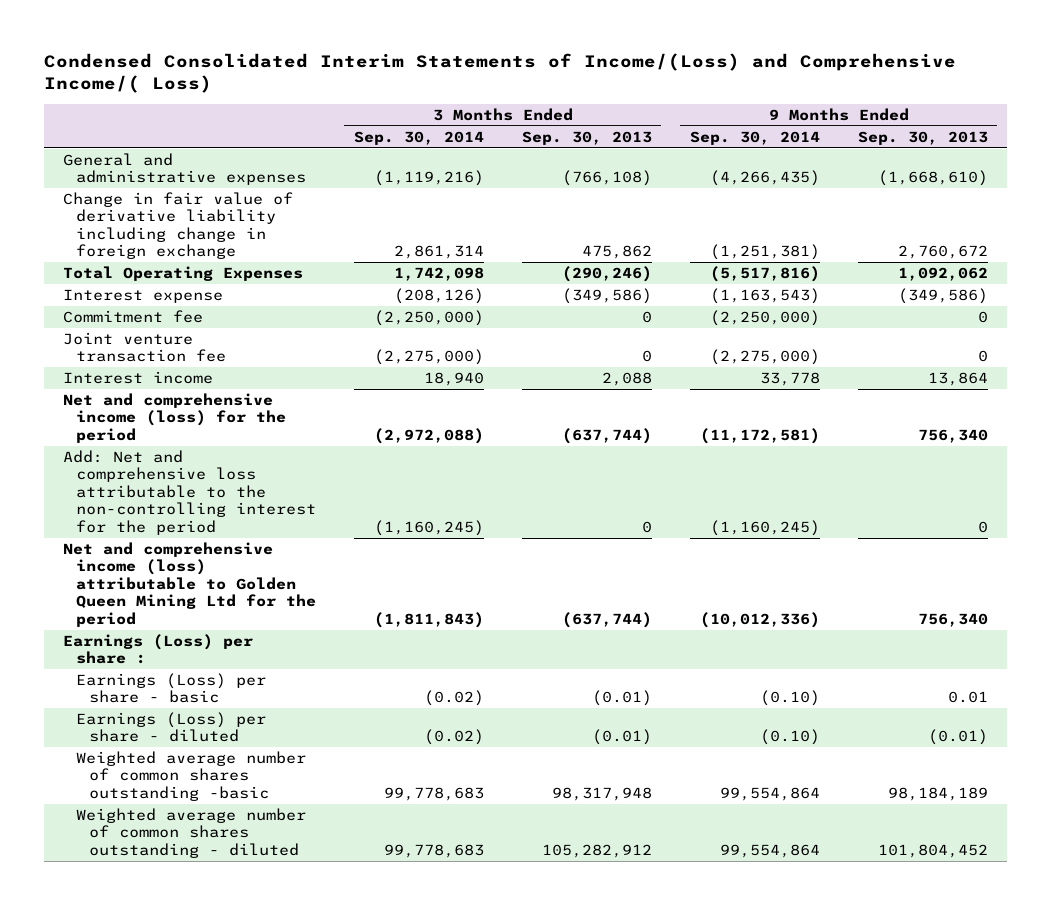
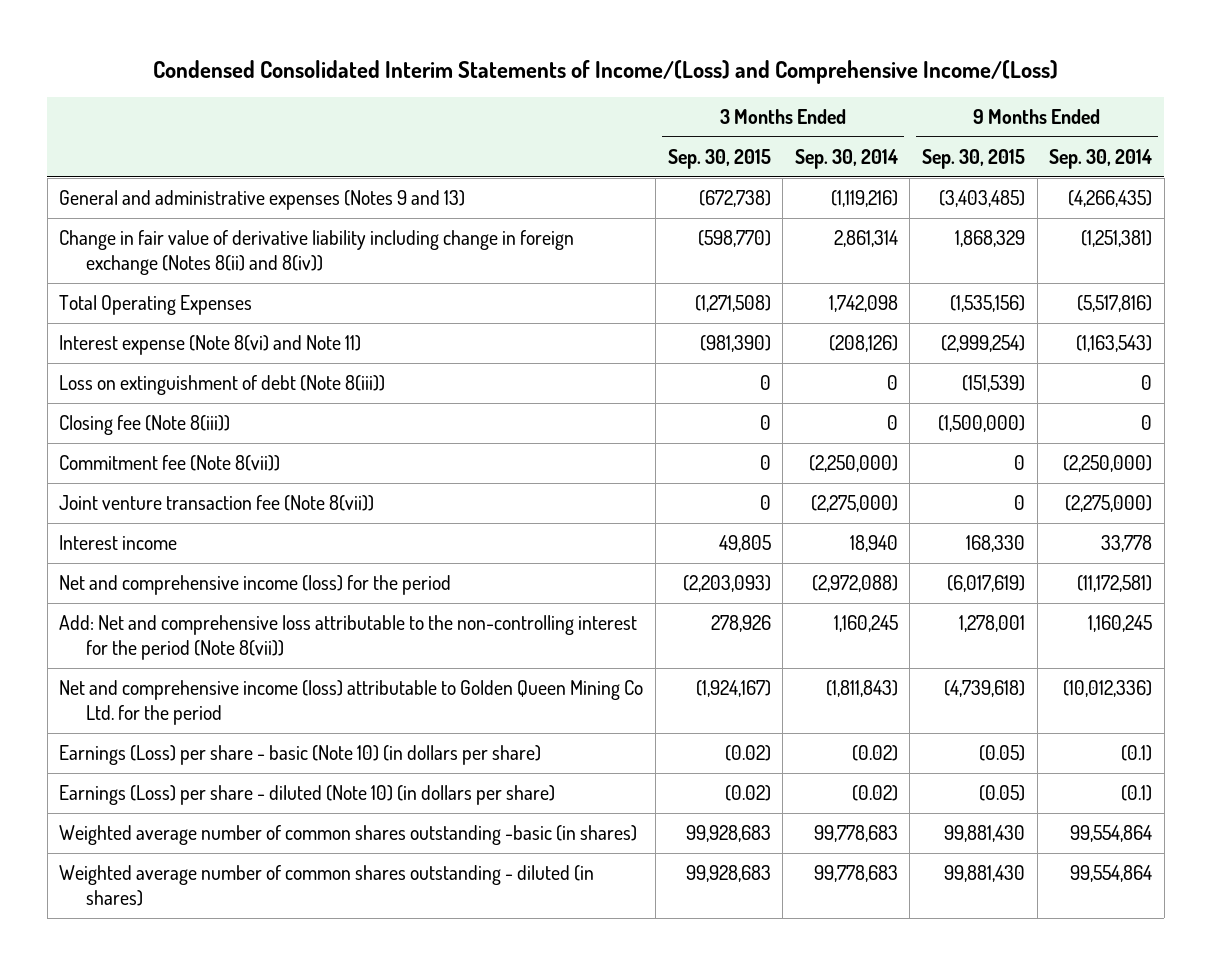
[43,52,956,94] Condensed Consolidated Interim Statements of Income/(Loss) and Comprehensive Income/( Loss) -> [152,59,1058,84] Condensed Consolidated Interim Statements of Income/(Loss) and Comprehensive Income/(Loss)
[521,130,652,145] Sep. 30, 2013 -> none
[857,130,988,145] Sep. 30, 2013 -> none
none -> [667,148,771,169] Sep. 30, 2015
none -> [922,148,1026,169] Sep. 30, 2015
[62,153,306,186] General and administrative expenses -> [59,190,466,211] General and administrative expenses (Notes 9 and 13)
[62,192,293,260] Change in fair value of derivative liability including change in foreign exchange -> [59,230,575,276] Change in fair value of derivative liability including change in foreign exchange (Notes 8(ii) and 8(iv))
[62,289,223,304] Interest expense -> [59,335,362,356] Interest expense (Note 8(vi) and Note 11)
none -> [59,375,386,396] Loss on extinguishment of debt (Note 8(iii))
none -> [59,415,231,436] Closing fee (Note 8(iii))
[62,310,203,324] Commitment fee -> [59,455,281,472] Commitment fee (Note 8(vii))
[62,332,226,363] Joint venture transaction fee -> [59,495,375,512] Joint venture transaction fee (Note 8(vii))
[62,634,253,665] Earnings (Loss) per share : -> none
[62,450,316,535] Add: Net and comprehensive loss attributable to the non-controlling interest for the period -> [59,615,638,661] Add: Net and comprehensive loss attributable to the non-controlling interest for the period (Note 8(vii))
[373,519,484,536] (1,160,245) -> [833,615,898,633] 1,160,245
[709,519,820,536] (1,160,245) -> [1088,615,1153,633] 1,160,245
[62,542,316,627] Net and comprehensive income (loss) attributable to Golden Queen Mining Ltd for the period -> [59,680,644,726] Net and comprehensive income (loss) attributable to Golden Queen Mining Co Ltd. for the period
[75,673,266,704] Earnings (Loss) per share - basic -> [59,745,542,766] Earnings (Loss) per share - basic (Note 10) (in dollars per share)
[759,690,820,707] (0.10) -> [1121,745,1153,762] (0.1)
[75,712,266,743] Earnings (Loss) per share - diluted -> [59,785,556,806] Earnings (Loss) per share - diluted (Note 10) (in dollars per share)
[759,729,820,746] (0.10) -> [1121,785,1153,802] (0.1)
[75,751,306,801] Weighted average number of common shares outstanding -basic -> [59,825,638,846] Weighted average number of common shares outstanding -basic (in shares)
[75,808,306,858] Weighted average number of common shares outstanding - diluted -> [59,865,595,907] Weighted average number of common shares outstanding - diluted (in shares)

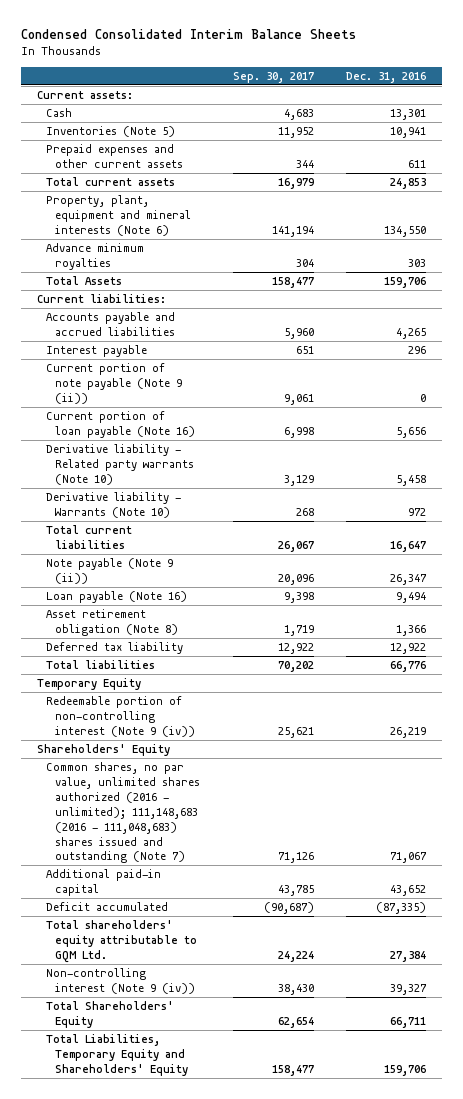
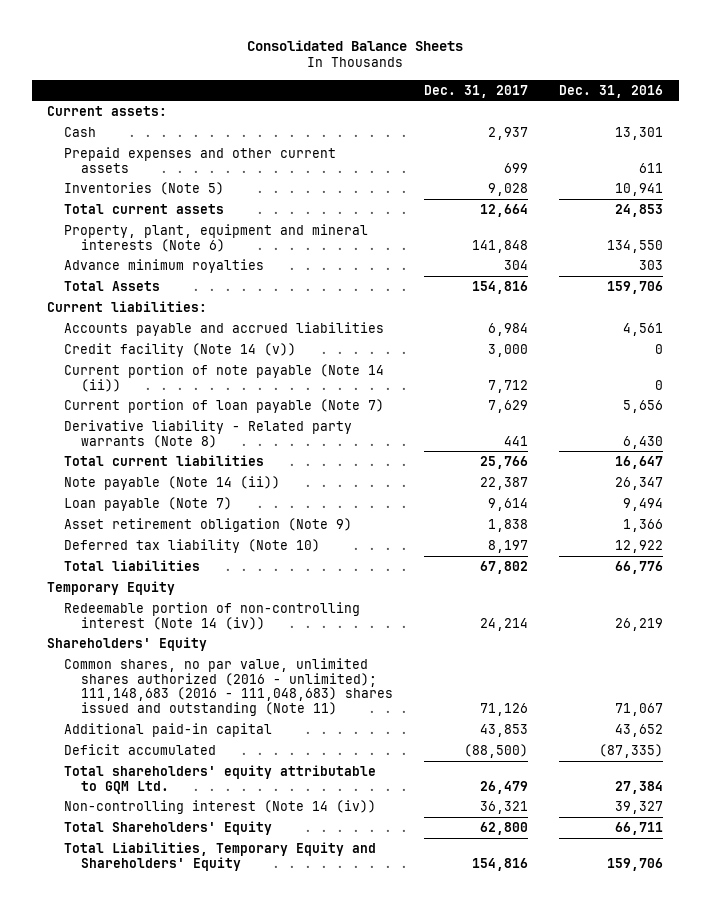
[21,29,357,40] Condensed Consolidated Interim Balance Sheets -> [247,39,464,51] Consolidated Balance Sheets
[232,71,314,83] Sep. 30, 2017 -> none
none -> [423,84,528,98] Dec. 31, 2017
[46,126,176,138] Inventories (Note 5) -> [64,181,225,195] Inventories (Note 5)
[46,345,148,358] Interest payable -> none
[46,492,182,518] Derivative liability - Warrants (Note 10) -> none
[396,327,427,339] 4,265 -> [622,322,663,336] 4,561
none -> [64,342,297,357] Credit facility (Note 14 (v))
[46,363,183,404] Current portion of note payable (Note 9 (ii)) -> [64,363,385,392] Current portion of note payable (Note 14 (ii))
[46,411,196,438] Current portion of loan payable (Note 16) -> [64,398,385,413] Current portion of loan payable (Note 7)
[46,444,195,485] Derivative liability - Related party warrants (Note 10) -> [64,419,353,448] Derivative liability - Related party warrants (Note 8)
[396,474,427,486] 5,458 -> [622,435,663,449] 6,430
[46,558,174,584] Note payable (Note 9 (ii)) -> [64,475,281,490] Note payable (Note 14 (ii))
[46,591,188,604] Loan payable (Note 16) -> [64,496,233,511] Loan payable (Note 7)
[46,609,179,636] Asset retirement obligation (Note 8) -> [64,517,353,532] Asset retirement obligation (Note 9)
[46,642,184,655] Deferred tax liability -> [64,538,321,553] Deferred tax liability (Note 10)
[46,696,196,737] Redeemable portion of non-controlling interest (Note 9 (iv)) -> [64,601,361,630] Redeemable portion of non-controlling interest (Note 14 (iv))
[46,762,201,864] Common shares, no par value, unlimited shares authorized (2016 - unlimited); 111,148,683 (2016 - 111,048,683) shares issued and outstanding (Note 7) -> [64,657,393,716] Common shares, no par value, unlimited shares authorized (2016 - unlimited); 111,148,683 (2016 - 111,048,683) shares issued and outstanding (Note 11)
[46,968,196,994] Non-controlling interest (Note 9 (iv)) -> [64,799,377,814] Non-controlling interest (Note 14 (iv))

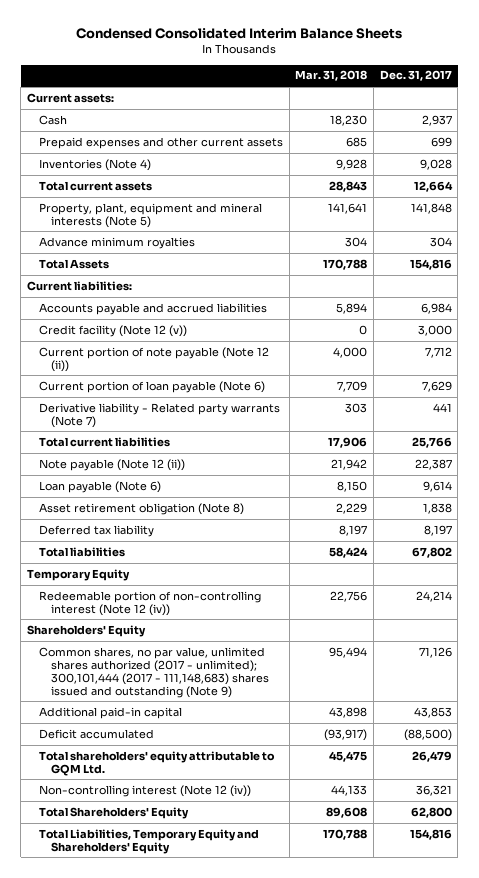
[247,39,464,51] Consolidated Balance Sheets -> [76,28,403,40] Condensed Consolidated Interim Balance Sheets
[558,84,663,98] Dec. 31, 2016 -> none
none -> [295,70,368,82] Mar. 31, 2018
[64,181,225,195] Inventories (Note 5) -> [39,158,152,171] Inventories (Note 4)
[64,223,369,252] Property, plant, equipment and mineral interests (Note 6) -> [39,202,263,228] Property, plant, equipment and mineral interests (Note 5)
[64,342,297,357] Credit facility (Note 14 (v)) -> [39,324,188,337] Credit facility (Note 12 (v))
[64,363,385,392] Current portion of note payable (Note 14 (ii)) -> [39,346,270,372] Current portion of note payable (Note 12 (ii))
[64,398,385,413] Current portion of loan payable (Note 7) -> [39,380,266,393] Current portion of loan payable (Note 6)
[64,419,353,448] Derivative liability - Related party warrants (Note 8) -> [39,402,281,428] Derivative liability - Related party warrants (Note 7)
[64,475,281,490] Note payable (Note 14 (ii)) -> [39,458,186,471] Note payable (Note 12 (ii))
[64,496,233,511] Loan payable (Note 7) -> [39,480,162,493] Loan payable (Note 6)
[64,517,353,532] Asset retirement obligation (Note 9) -> [39,502,245,515] Asset retirement obligation (Note 8)
[64,538,321,553] Deferred tax liability (Note 10) -> [39,524,155,537] Deferred tax liability
[64,601,361,630] Redeemable portion of non-controlling interest (Note 14 (iv)) -> [39,590,262,616] Redeemable portion of non-controlling interest (Note 12 (iv))
[64,657,393,716] Common shares, no par value, unlimited shares authorized (2016 - unlimited); 111,148,683 (2016 - 111,048,683) shares issued and outstanding (Note 11) -> [39,646,270,698] Common shares, no par value, unlimited shares authorized (2017 - unlimited); 300,101,444 (2017 - 111,148,683) shares issued and outstanding (Note 9)
[64,799,377,814] Non-controlling interest (Note 14 (iv)) -> [39,784,252,797] Non-controlling interest (Note 12 (iv))

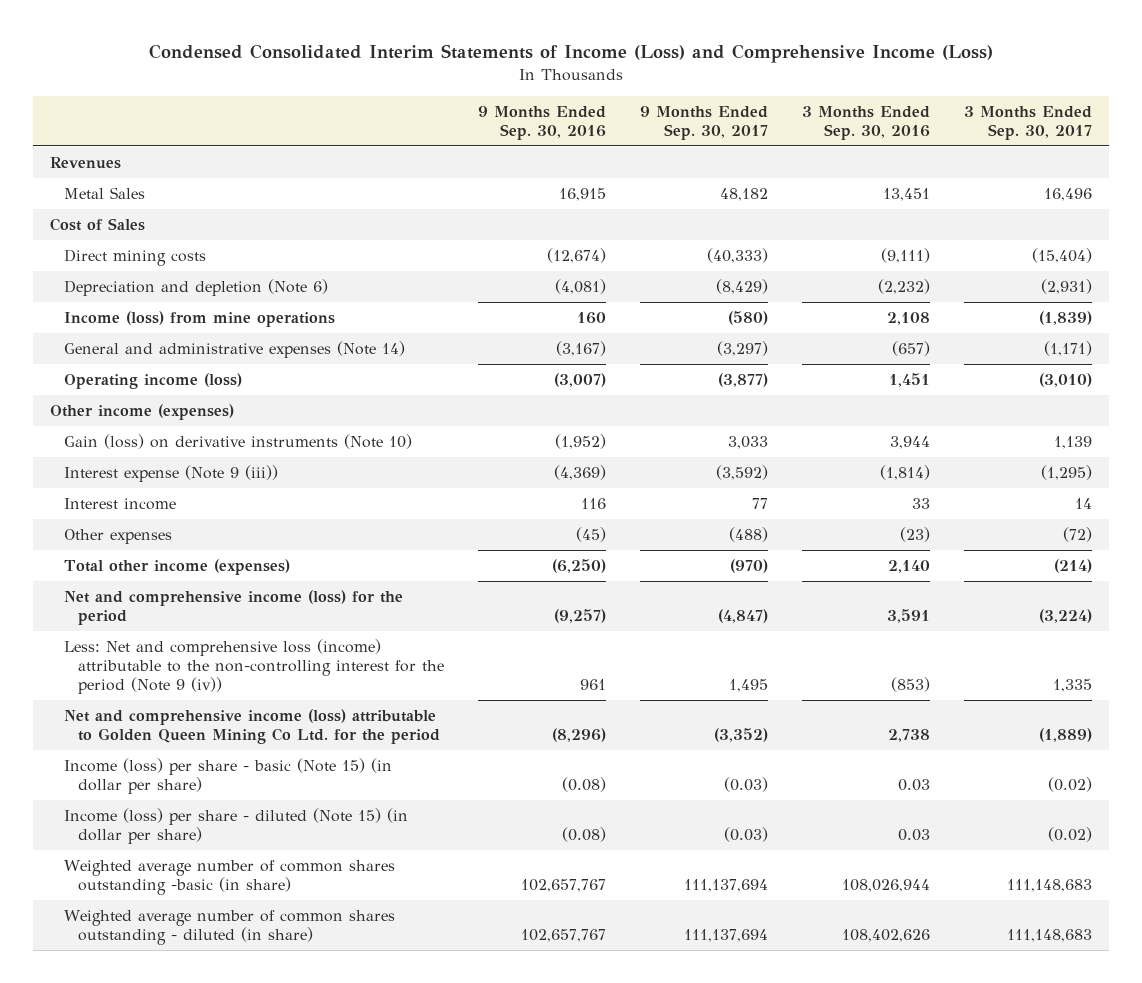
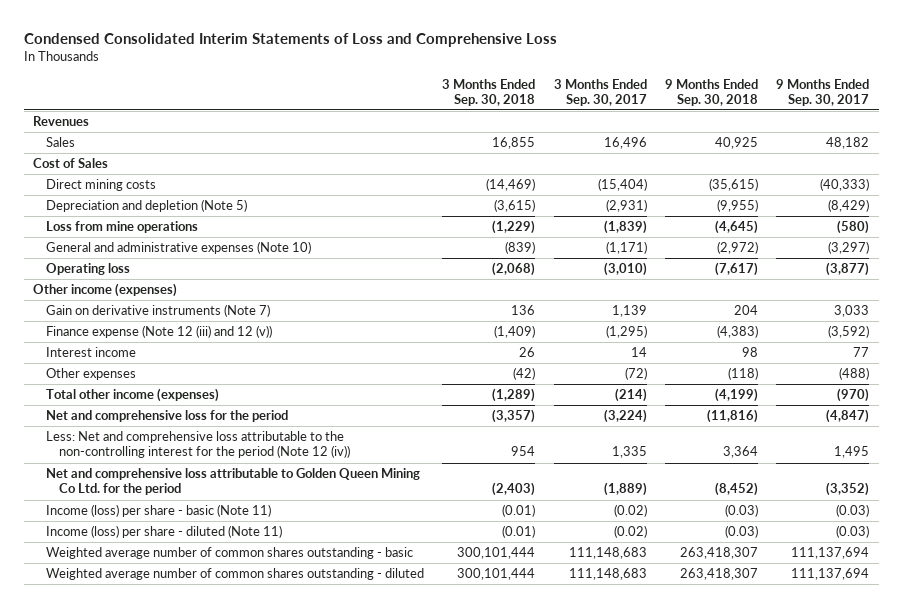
[149,44,994,64] Condensed Consolidated Interim Statements of Income (Loss) and Comprehensive Income (Loss) -> [24,32,558,47] Condensed Consolidated Interim Statements of Loss and Comprehensive Loss
[478,105,607,141] 9 Months Ended Sep. 30, 2016 -> none
[802,105,931,141] 3 Months Ended Sep. 30, 2016 -> none
none -> [442,78,536,106] 3 Months Ended Sep. 30, 2018
none -> [665,78,759,106] 9 Months Ended Sep. 30, 2018
[64,186,146,199] Metal Sales -> [46,137,76,148] Sales
[64,278,329,296] Depreciation and depletion (Note 6) -> [46,199,248,213] Depreciation and depletion (Note 5)
[64,310,336,327] Income (loss) from mine operations -> [46,221,199,234] Loss from mine operations
[64,340,406,358] General and administrative expenses (Note 14) -> [46,241,312,255] General and administrative expenses (Note 10)
[64,372,243,389] Operating income (loss) -> [46,263,131,276] Operating loss
[64,433,413,449] Gain (loss) on derivative instruments (Note 10) -> [46,304,271,318] Gain on derivative instruments (Note 7)
[64,464,279,482] Interest expense (Note 9 (iii)) -> [46,325,273,339] Finance expense (Note 12 (iii) and 12 (v))
[64,589,404,626] Net and comprehensive income (loss) for the period -> [46,410,289,423] Net and comprehensive loss for the period
[64,638,445,695] Less: Net and comprehensive loss (income) attributable to the non-controlling interest for the period (Note 9 (iv)) -> [46,431,350,459] Less: Net and comprehensive loss attributable to the non-controlling interest for the period (Note 12 (iv))
[64,708,441,745] Net and comprehensive income (loss) attributable to Golden Queen Mining Co Ltd. for the period -> [46,468,421,496] Net and comprehensive loss attributable to Golden Queen Mining Co Ltd. for the period
[64,757,393,795] Income (loss) per share - basic (Note 15) (in dollar per share) -> [46,504,272,518] Income (loss) per share - basic (Note 11)
[64,807,409,845] Income (loss) per share - diluted (Note 15) (in dollar per share) -> [46,525,283,539] Income (loss) per share - diluted (Note 11)
[64,859,396,896] Weighted average number of common shares outstanding -basic (in share) -> [46,547,414,560] Weighted average number of common shares outstanding - basic
[64,909,396,946] Weighted average number of common shares outstanding - diluted (in share) -> [46,568,425,581] Weighted average number of common shares outstanding - diluted

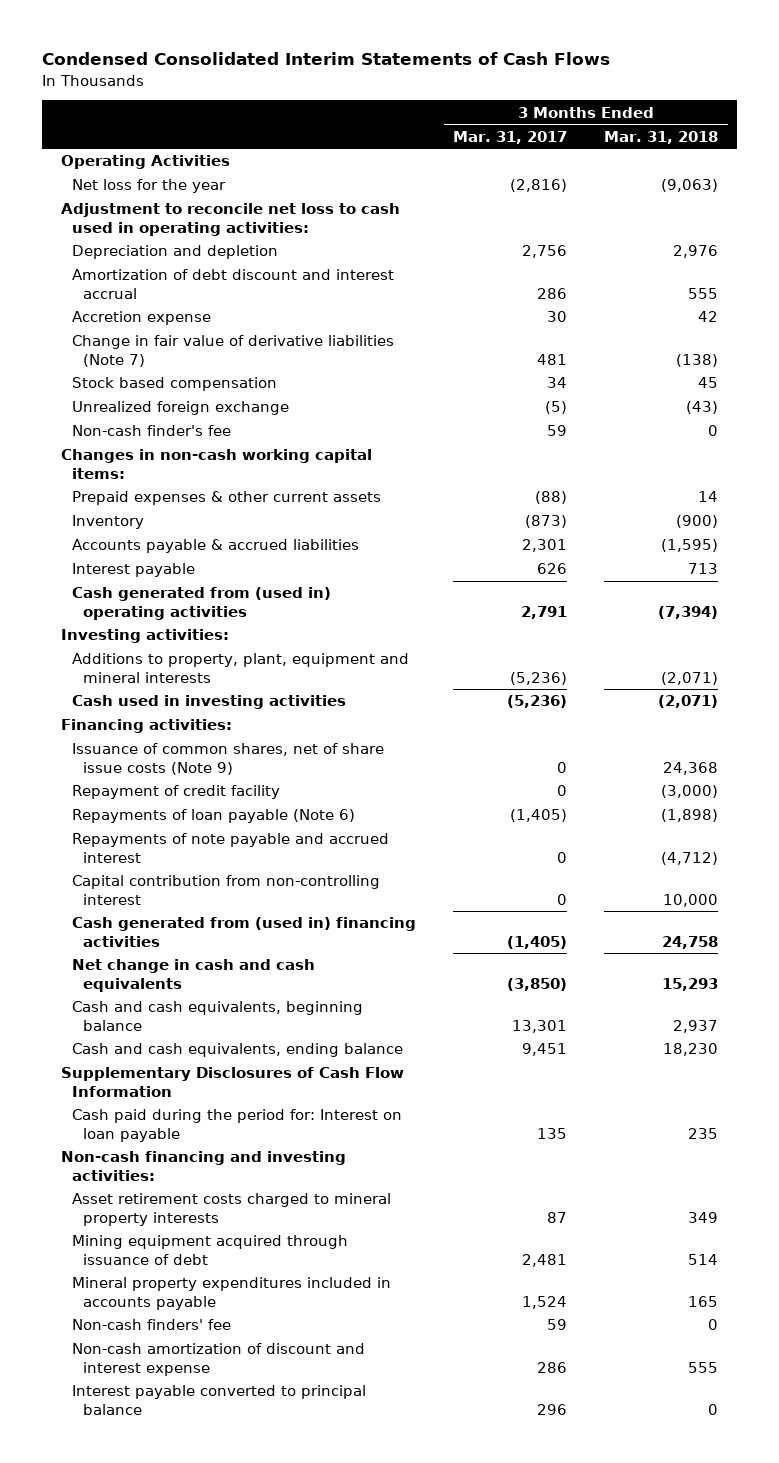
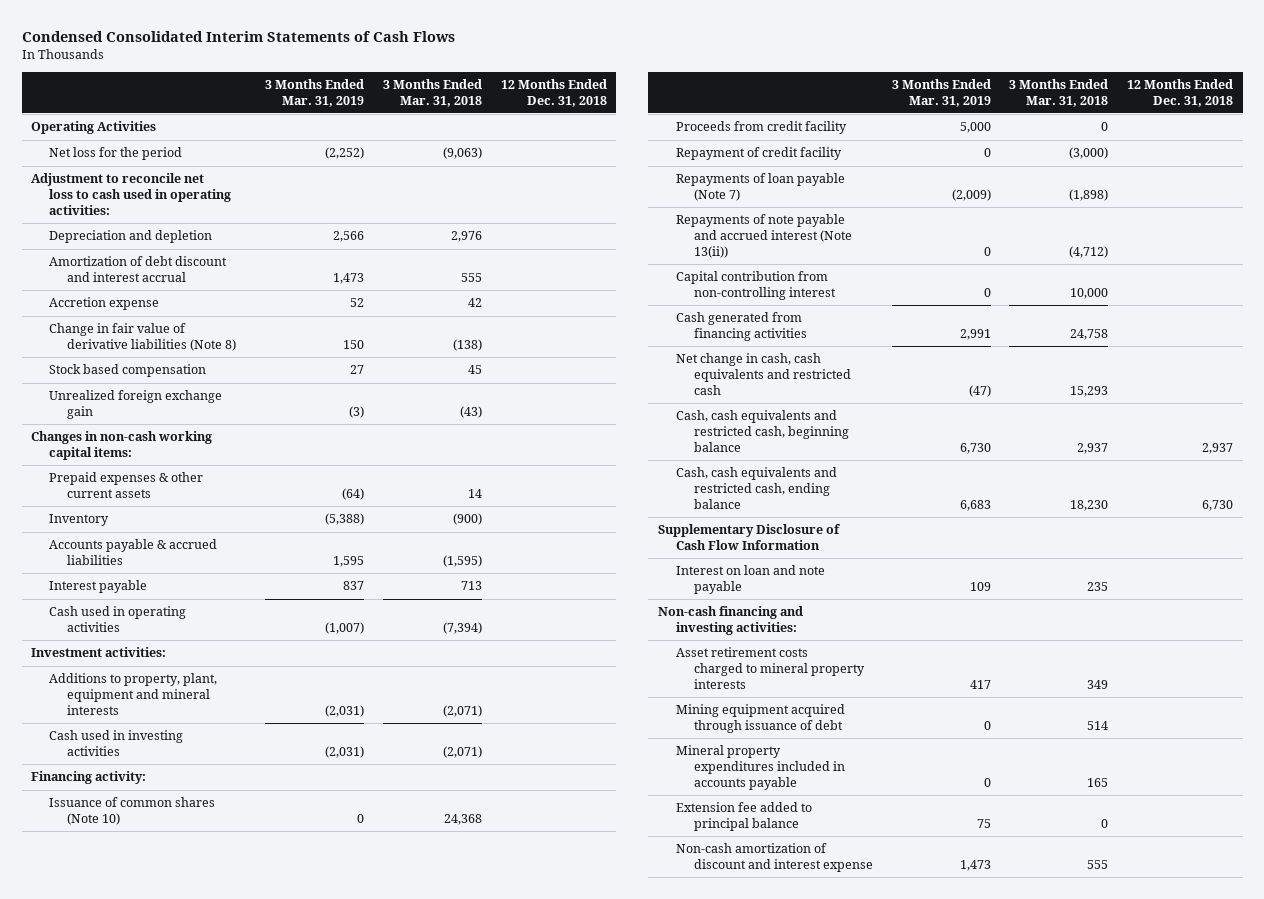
[453,130,568,144] Mar. 31, 2017 -> none
none -> [265,78,365,107] 3 Months Ended Mar. 31, 2019
none -> [500,78,607,107] 12 Months Ended Dec. 31, 2018
[72,179,227,194] Net loss for the year -> [49,147,183,161] Net loss for the period
[72,335,395,367] Change in fair value of derivative liabilities (Note 7) -> [49,323,237,352] Change in fair value of derivative liabilities (Note 8)
[72,425,232,437] Non-cash finder's fee -> none
[72,401,290,416] Unrealized foreign exchange -> [49,390,223,420] Unrealized foreign exchange gain
[72,587,332,620] Cash generated from (used in) operating activities -> [49,606,187,633] Cash used in operating activities
[60,629,229,644] Investing activities: -> [31,647,167,658] Investment activities:
[60,719,232,734] Financing activities: -> [31,771,147,785] Financing activity:
[72,743,385,775] Issuance of common shares, net of share issue costs (Note 9) -> [49,797,216,826] Issuance of common shares (Note 10)
none -> [675,121,847,135] Proceeds from credit facility
[72,809,356,824] Repayments of loan payable (Note 6) -> [675,173,845,202] Repayments of loan payable (Note 7)
[72,833,390,863] Repayments of note payable and accrued interest -> [675,214,852,258] Repayments of note payable and accrued interest (Note 13(ii))
[72,917,417,947] Cash generated from (used in) financing activities -> [675,312,807,342] Cash generated from financing activities
[72,959,316,992] Net change in cash and cash equivalents -> [675,353,851,395] Net change in cash, cash equivalents and restricted cash
[72,1001,364,1031] Cash and cash equivalents, beginning balance -> [675,410,849,452] Cash, cash equivalents and restricted cash, beginning balance
[72,1043,404,1058] Cash and cash equivalents, ending balance -> [675,467,837,509] Cash, cash equivalents and restricted cash, ending balance
[60,1067,404,1097] Supplementary Disclosures of Cash Flow Information -> [657,524,841,551] Supplementary Disclosure of Cash Flow Information
[72,1109,403,1142] Cash paid during the period for: Interest on loan payable -> [675,565,825,595] Interest on loan and note payable
[72,1319,232,1331] Non-cash finders' fee -> none
none -> [675,802,812,832] Extension fee added to principal balance
[72,1385,367,1415] Interest payable converted to principal balance -> none

